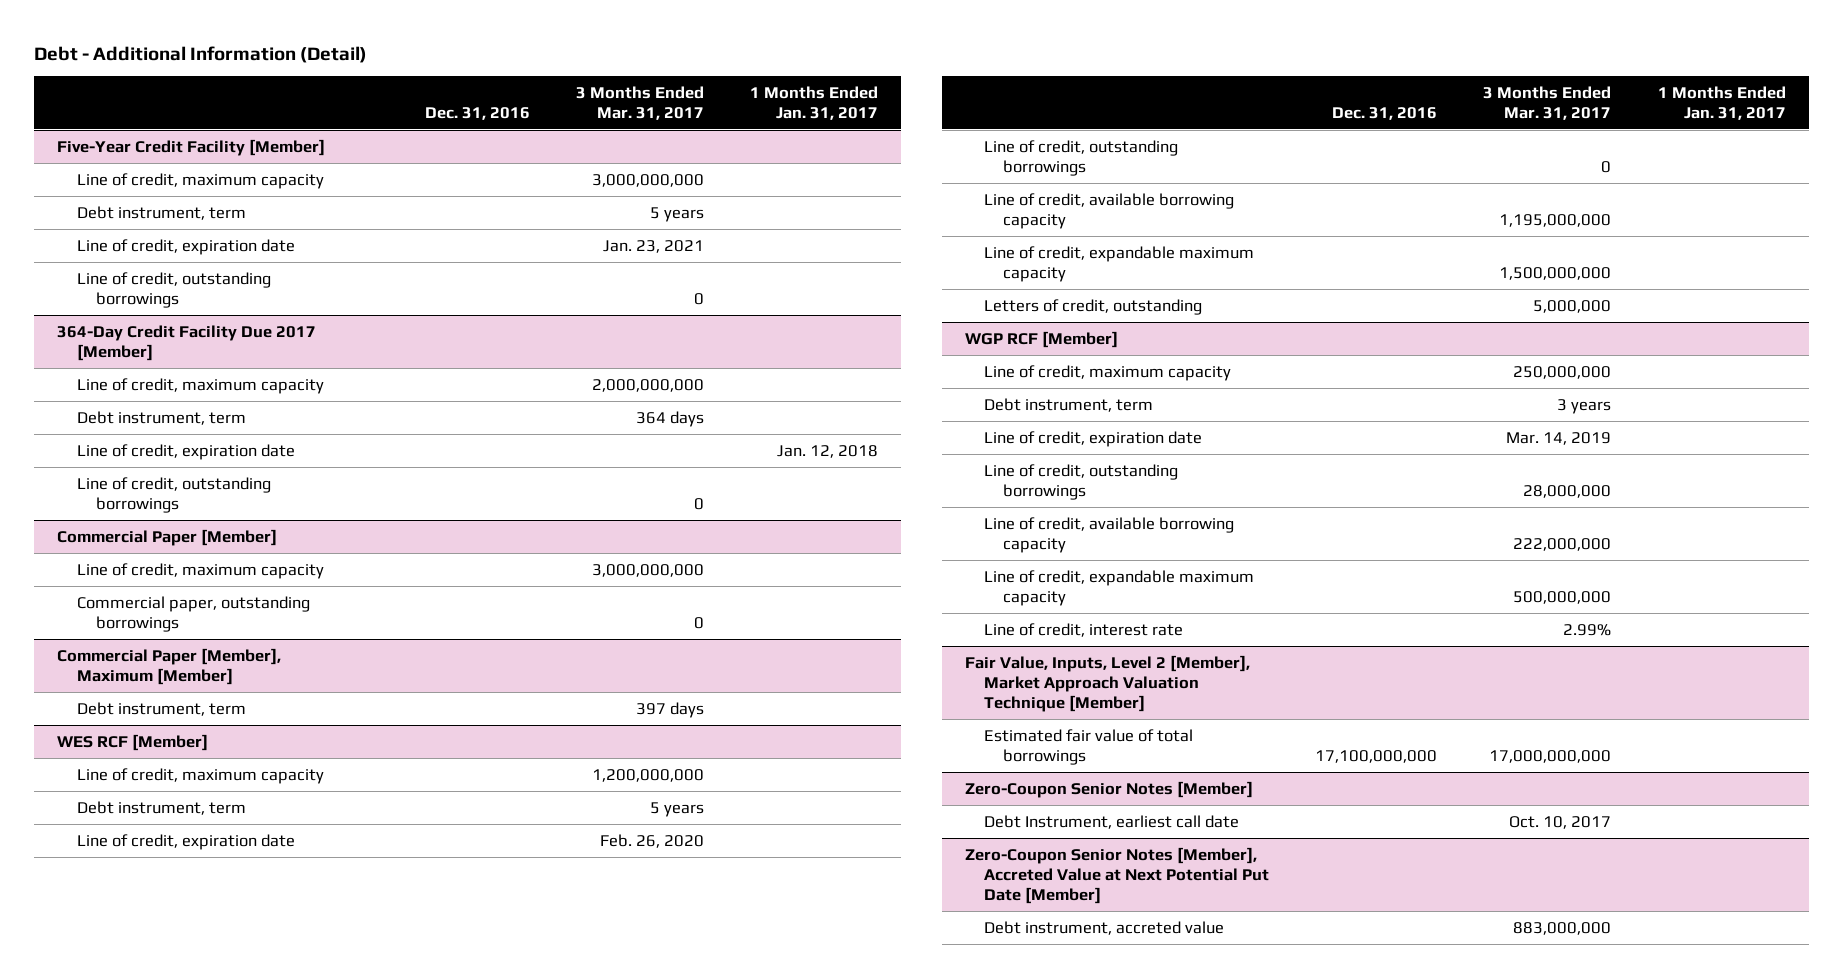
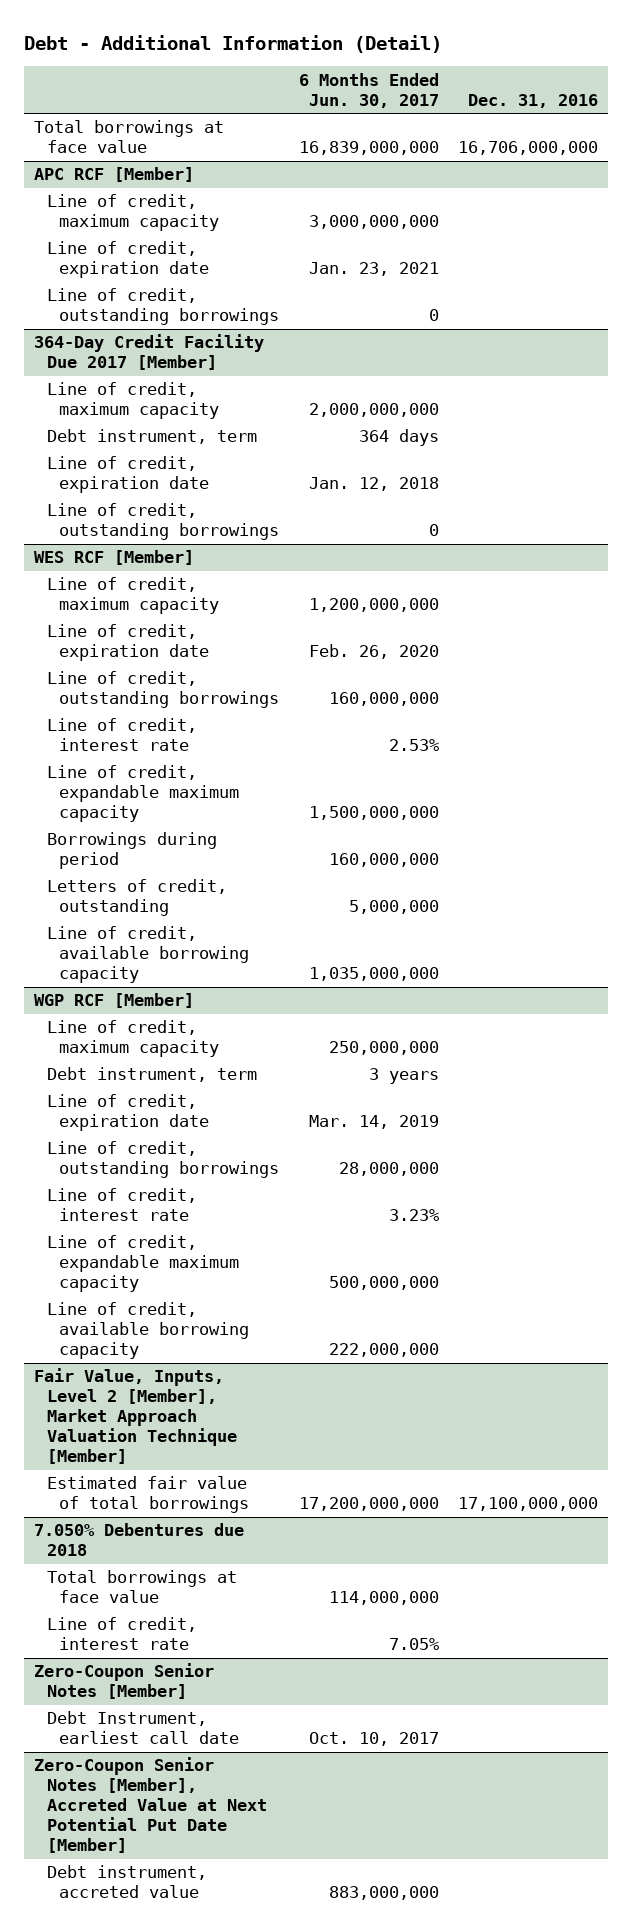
[575,85,704,120] 3 Months Ended Mar. 31, 2017 -> none
[749,85,878,120] 1 Months Ended Jan. 31, 2017 -> none
none -> [298,72,439,108] 6 Months Ended Jun. 30, 2017
none -> [33,120,224,154] Total borrowings at face value
[57,138,326,156] Five-Year Credit Facility [Member] -> [33,167,194,183] APC RCF [Member]
[76,205,246,220] Debt instrument, term -> none
[57,528,278,546] Commercial Paper [Member] -> none
[76,562,324,579] Line of credit, maximum capacity -> none
[76,595,310,632] Commercial paper, outstanding borrowings -> none
[57,647,282,685] Commercial Paper [Member], Maximum [Member] -> none
[76,701,246,716] Debt instrument, term -> none
[76,800,246,815] Debt instrument, term -> none
none -> [46,718,197,752] Line of credit, interest rate
none -> [46,832,217,870] Borrowings during period
[984,192,1235,229] Line of credit, available borrowing capacity -> [46,926,250,984] Line of credit, available borrowing capacity
[984,569,1255,606] Line of credit, expandable maximum capacity -> [46,1235,240,1293] Line of credit, expandable maximum capacity
[984,516,1235,553] Line of credit, available borrowing capacity -> [46,1302,250,1360] Line of credit, available borrowing capacity
none -> [33,1523,244,1557] 7.050% Debentures due 2018
none -> [46,1570,237,1604] Total borrowings at face value
none -> [46,1617,197,1651] Line of credit, interest rate

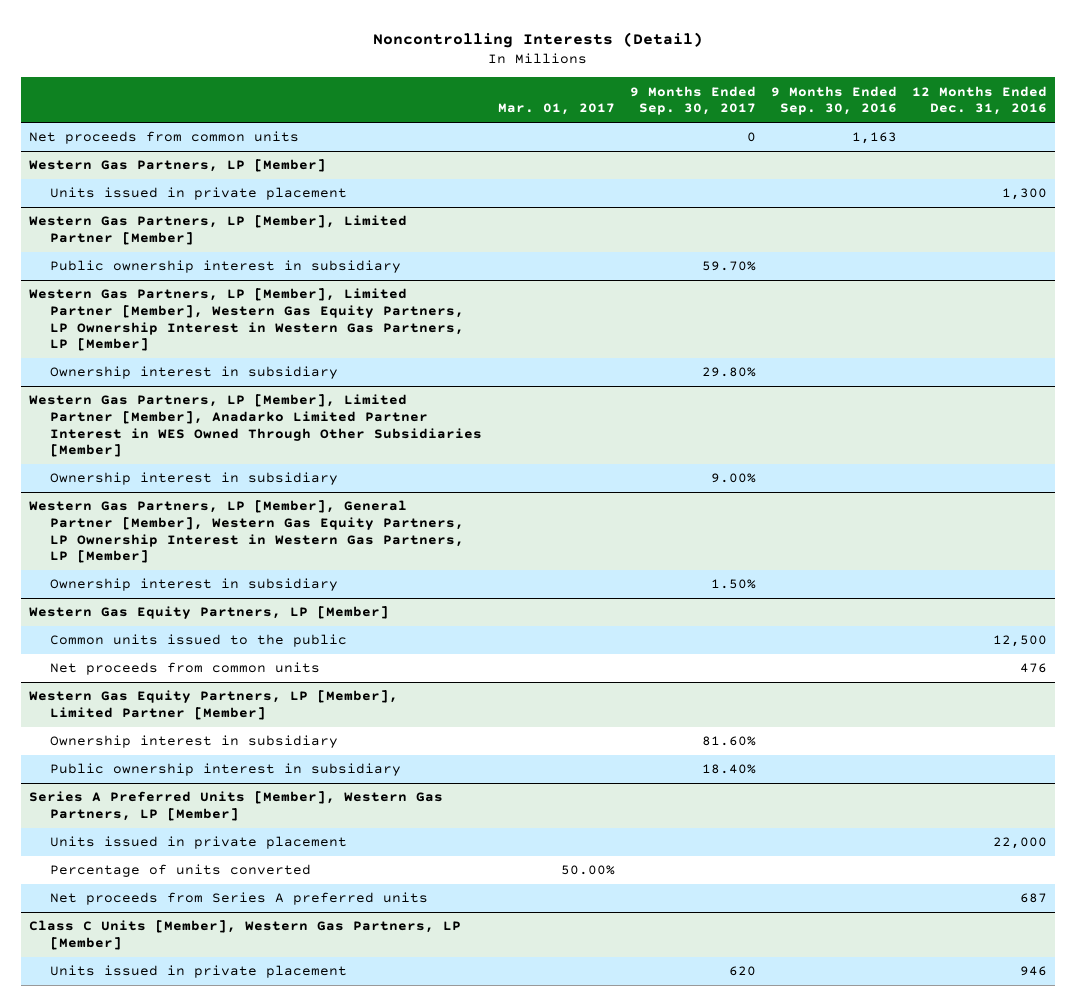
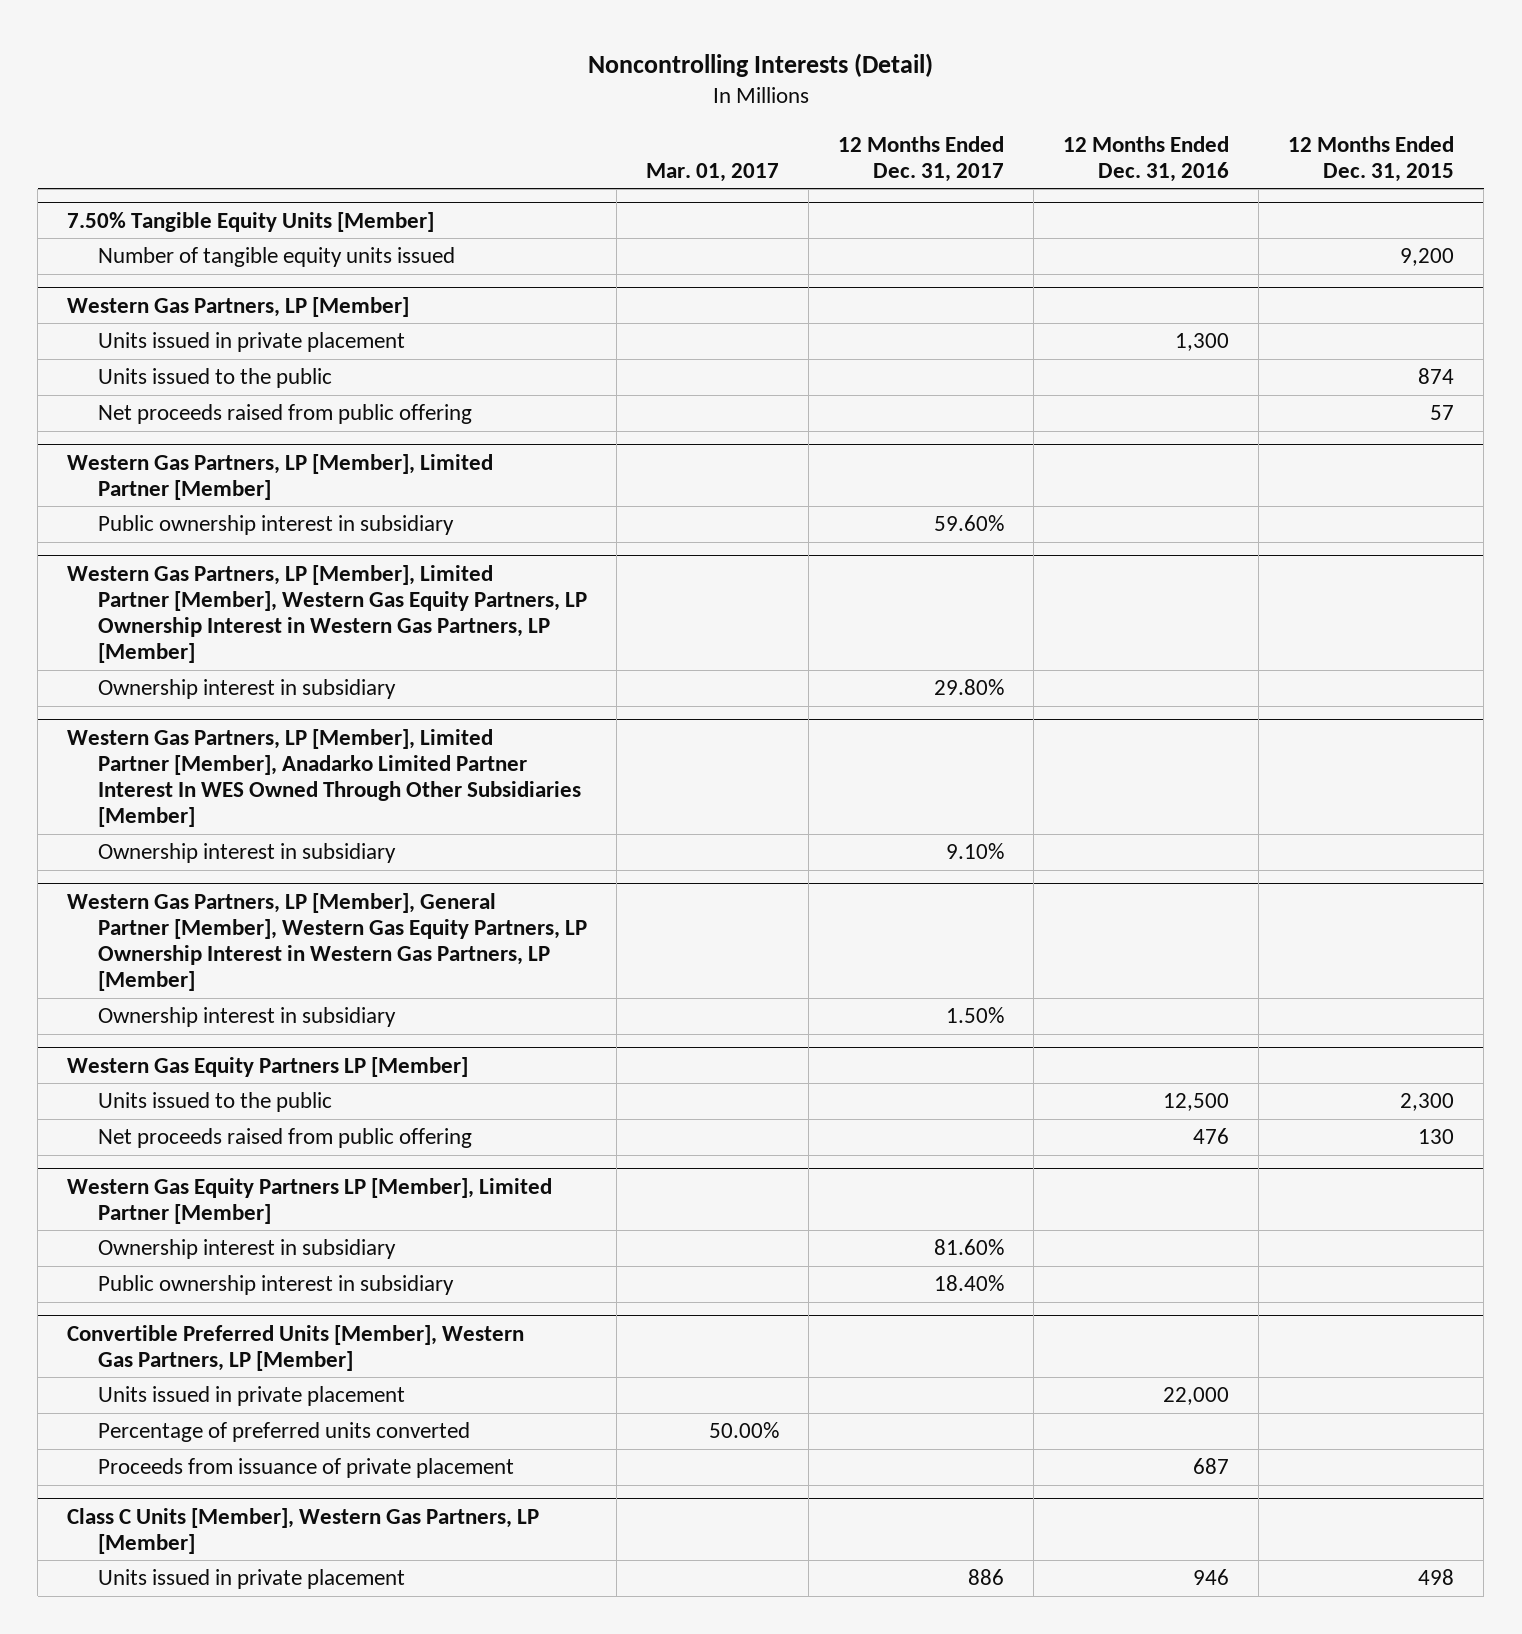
[629,85,756,116] 9 Months Ended Sep. 30, 2017 -> none
[771,85,898,116] 9 Months Ended Sep. 30, 2016 -> none
none -> [838,135,1005,182] 12 Months Ended Dec. 31, 2017
none -> [1288,135,1455,182] 12 Months Ended Dec. 31, 2015
[28,131,299,145] Net proceeds from common units -> none
none -> [67,211,435,232] 7.50% Tangible Equity Units [Member]
none -> [97,247,455,268] Number of tangible equity units issued
none -> [97,368,332,389] Units issued to the public
none -> [97,404,472,425] Net proceeds raised from public offering
[28,394,483,458] Western Gas Partners, LP [Member], Limited Partner [Member], Anadarko Limited Partner Interest in WES Owned Through Other Subsidiaries [Member] -> [67,728,581,828] Western Gas Partners, LP [Member], Limited Partner [Member], Anadarko Limited Partner Interest In WES Owned Through Other Subsidiaries [Member]
[28,606,389,620] Western Gas Equity Partners, LP [Member] -> [67,1056,469,1077] Western Gas Equity Partners LP [Member]
[50,634,348,648] Common units issued to the public -> [97,1092,332,1113] Units issued to the public
[50,662,321,676] Net proceeds from common units -> [97,1128,472,1149] Net proceeds raised from public offering
[28,690,398,720] Western Gas Equity Partners, LP [Member], Limited Partner [Member] -> [67,1177,553,1224] Western Gas Equity Partners LP [Member], Limited Partner [Member]
[28,791,443,821] Series A Preferred Units [Member], Western Gas Partners, LP [Member] -> [67,1324,525,1371] Convertible Preferred Units [Member], Western Gas Partners, LP [Member]
[50,864,312,878] Percentage of units converted -> [97,1422,470,1443] Percentage of preferred units converted
[50,892,429,906] Net proceeds from Series A preferred units -> [97,1458,514,1479] Proceeds from issuance of private placement

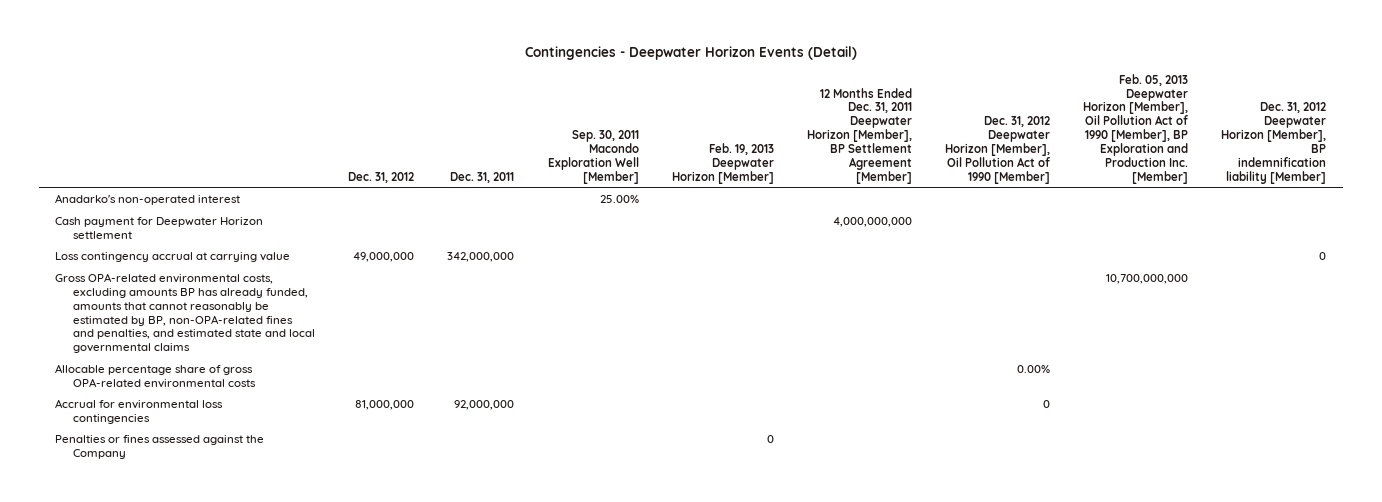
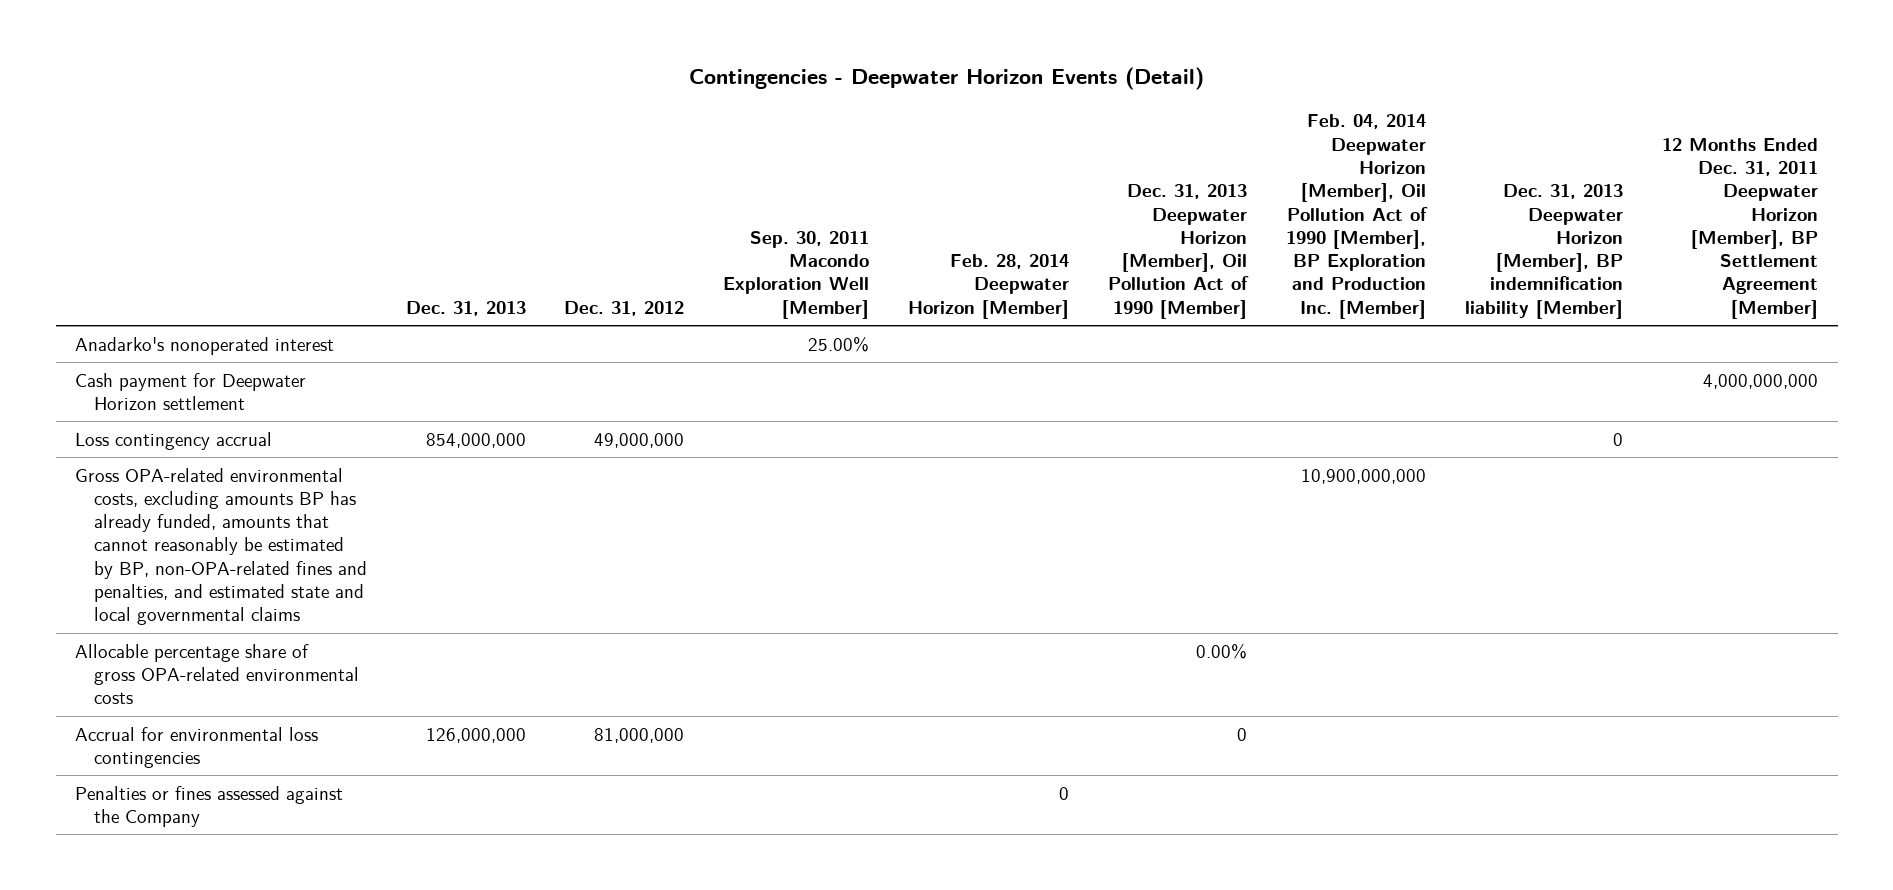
[450,171,515,183] Dec. 31, 2011 -> none
[671,143,774,184] Feb. 19, 2013 Deepwater Horizon [Member] -> none
[944,116,1050,184] Dec. 31, 2012 Deepwater Horizon [Member], Oil Pollution Act of 1990 [Member] -> none
[1083,73,1189,184] Feb. 05, 2013 Deepwater Horizon [Member], Oil Pollution Act of 1990 [Member], BP Exploration and Production Inc. [Member] -> none
[1221,102,1327,184] Dec. 31, 2012 Deepwater Horizon [Member], BP indemnification liability [Member] -> none
none -> [405,300,526,316] Dec. 31, 2013
none -> [908,254,1070,319] Feb. 28, 2014 Deepwater Horizon [Member]
none -> [1108,184,1250,319] Dec. 31, 2013 Deepwater Horizon [Member], Oil Pollution Act of 1990 [Member]
none -> [1286,114,1429,319] Feb. 04, 2014 Deepwater Horizon [Member], Oil Pollution Act of 1990 [Member], BP Exploration and Production Inc. [Member]
none -> [1465,184,1624,319] Dec. 31, 2013 Deepwater Horizon [Member], BP indemnification liability [Member]
[55,193,241,205] Anadarko's non-operated interest -> [74,336,334,355] Anadarko's nonoperated interest
[55,251,291,262] Loss contingency accrual at carrying value -> [74,431,272,450] Loss contingency accrual

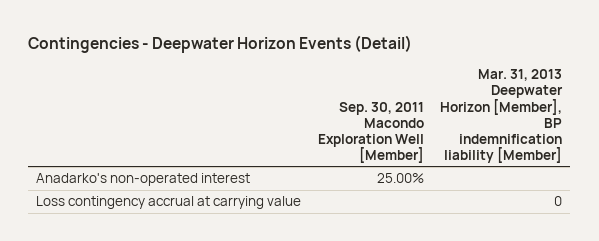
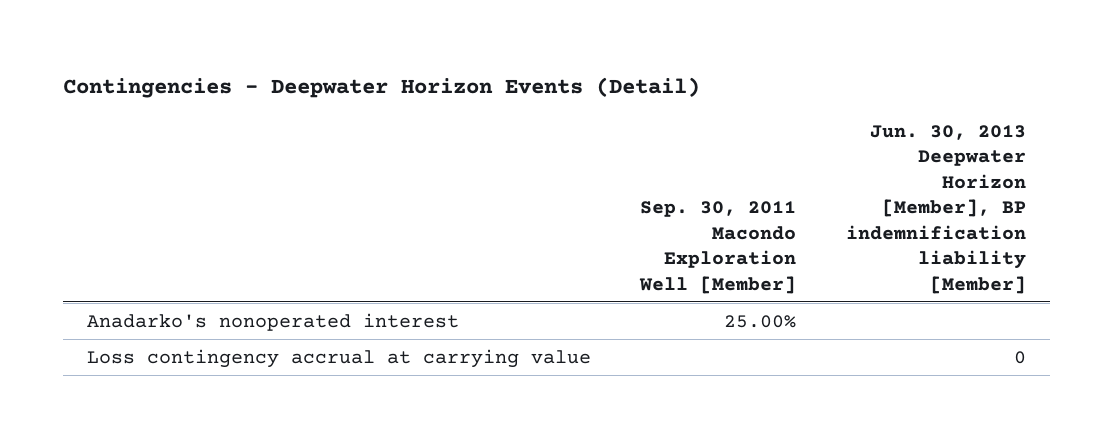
[440,69,564,163] Mar. 31, 2013 Deepwater Horizon [Member], BP indemnification liability [Member] -> none
none -> [845,124,1026,294] Jun. 30, 2013 Deepwater Horizon [Member], BP indemnification liability [Member]
[36,173,251,187] Anadarko's non-operated interest -> [87,312,460,331] Anadarko's nonoperated interest

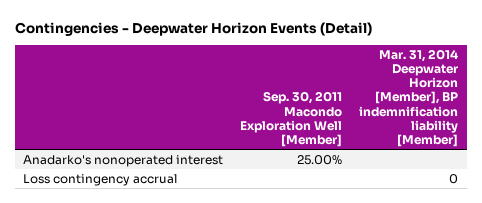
[845,124,1026,294] Jun. 30, 2013 Deepwater Horizon [Member], BP indemnification liability [Member] -> none
none -> [359,48,459,148] Mar. 31, 2014 Deepwater Horizon [Member], BP indemnification liability [Member]
[87,348,592,368] Loss contingency accrual at carrying value -> [23,173,178,186] Loss contingency accrual

